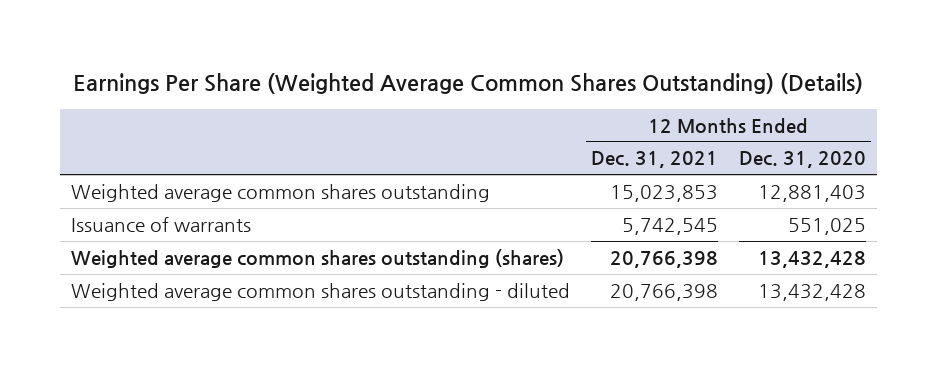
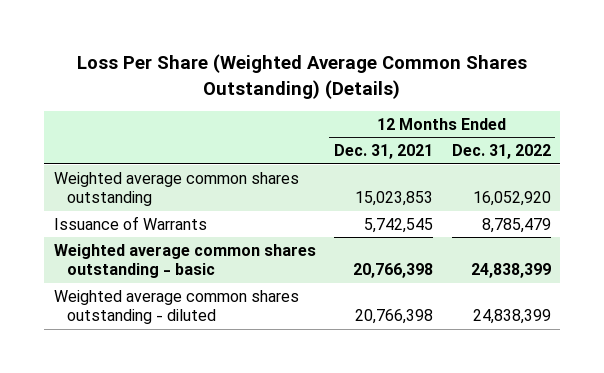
[73,72,864,94] Earnings Per Share (Weighted Average Common Shares Outstanding) (Details) -> [77,54,528,99] Loss Per Share (Weighted Average Common Shares Outstanding) (Details)
[739,151,867,169] Dec. 31, 2020 -> none
none -> [451,144,551,160] Dec. 31, 2022
[70,217,251,233] Issuance of warrants -> [53,215,207,230] Issuance of Warrants
[70,249,564,269] Weighted average common shares outstanding (shares) -> [53,243,316,279] Weighted average common shares outstanding - basic

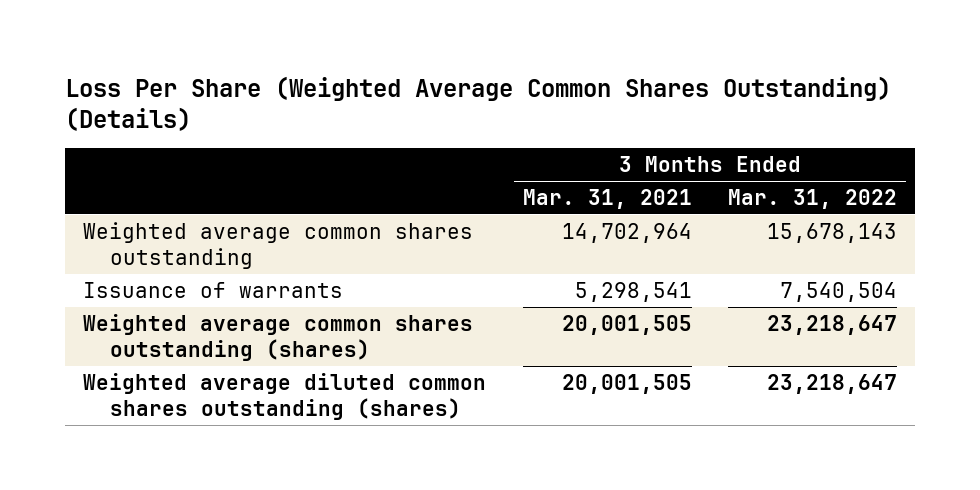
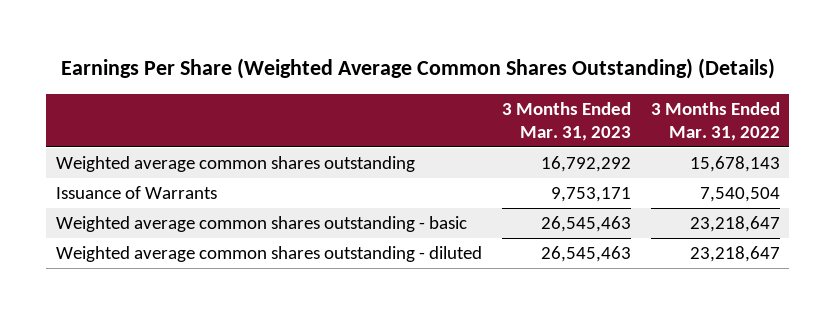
[65,75,892,132] Loss Per Share (Weighted Average Common Shares Outstanding) (Details) -> [60,58,775,80] Earnings Per Share (Weighted Average Common Shares Outstanding) (Details)
[522,188,692,209] Mar. 31, 2021 -> none
none -> [501,101,631,141] 3 Months Ended Mar. 31, 2023
[83,281,344,298] Issuance of warrants -> [56,185,218,199] Issuance of Warrants
[83,313,474,361] Weighted average common shares outstanding (shares) -> [56,215,468,232] Weighted average common shares outstanding - basic
[83,372,487,420] Weighted average diluted common shares outstanding (shares) -> [56,245,483,262] Weighted average common shares outstanding - diluted

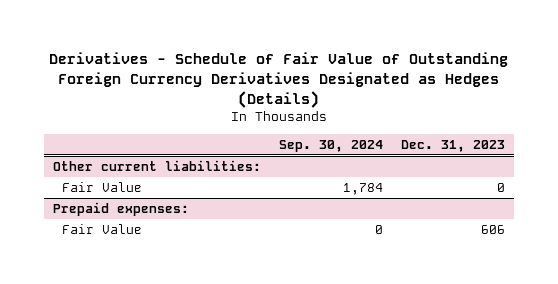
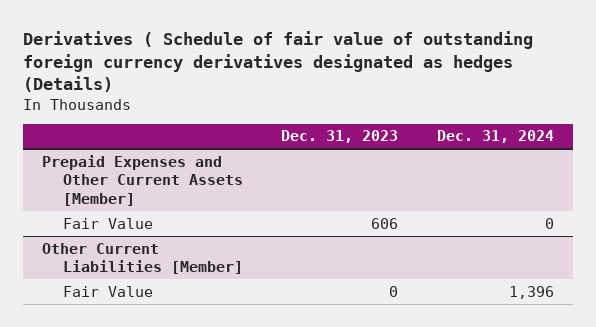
[48,51,508,108] Derivatives - Schedule of Fair Value of Outstanding Foreign Currency Derivatives Designated as Hedges (Details) -> [22,31,533,93] Derivatives ( Schedule of fair value of outstanding foreign currency derivatives designated as hedges (Details)
[278,140,383,153] Sep. 30, 2024 -> none
none -> [436,130,554,144] Dec. 31, 2024
[52,159,261,171] Other current liabilities: -> none
[62,181,143,192] Fair Value -> none
[52,201,189,216] Prepaid expenses: -> [42,154,243,206] Prepaid Expenses and Other Current Assets [Member]
none -> [42,242,243,275] Other Current Liabilities [Member]
none -> [62,285,153,297] Fair Value

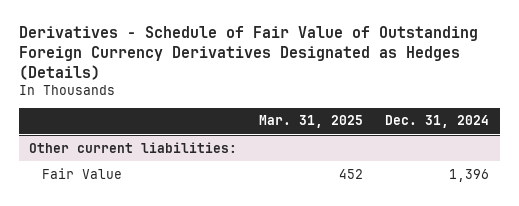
[22,31,533,93] Derivatives ( Schedule of fair value of outstanding foreign currency derivatives designated as hedges (Details) -> [18,26,478,80] Derivatives - Schedule of Fair Value of Outstanding Foreign Currency Derivatives Designated as Hedges (Details)
[281,130,399,144] Dec. 31, 2023 -> none
none -> [259,115,364,129] Mar. 31, 2025
[42,154,243,206] Prepaid Expenses and Other Current Assets [Member] -> none
[62,217,153,229] Fair Value -> none
[42,242,243,275] Other Current Liabilities [Member] -> [29,141,238,153] Other current liabilities:

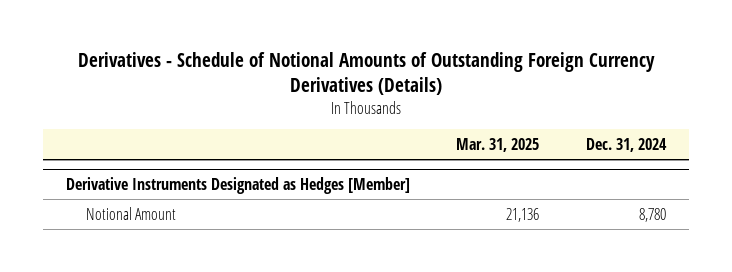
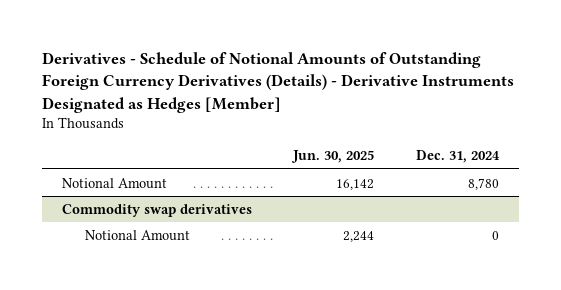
[77,52,655,96] Derivatives - Schedule of Notional Amounts of Outstanding Foreign Currency Derivatives (Details) -> [41,51,514,113] Derivatives - Schedule of Notional Amounts of Outstanding Foreign Currency Derivatives (Details) - Derivative Instruments Designated as Hedges [Member]
[456,137,540,152] Mar. 31, 2025 -> none
none -> [291,150,375,164] Jun. 30, 2025
[65,177,410,195] Derivative Instruments Designated as Hedges [Member] -> none
none -> [62,203,253,217] Commodity swap derivatives
none -> [85,229,191,241] Notional Amount

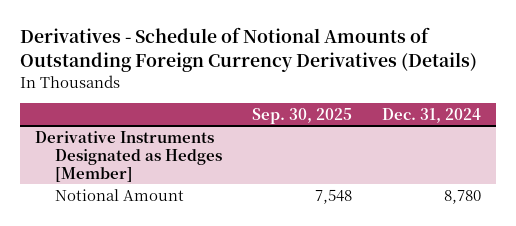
[41,51,514,113] Derivatives - Schedule of Notional Amounts of Outstanding Foreign Currency Derivatives (Details) - Derivative Instruments Designated as Hedges [Member] -> [19,27,477,73] Derivatives - Schedule of Notional Amounts of Outstanding Foreign Currency Derivatives (Details)
[291,150,375,164] Jun. 30, 2025 -> none
none -> [251,107,352,124] Sep. 30, 2025
none -> [34,130,222,182] Derivative Instruments Designated as Hedges [Member]
[62,203,253,217] Commodity swap derivatives -> none
[85,229,191,241] Notional Amount -> none

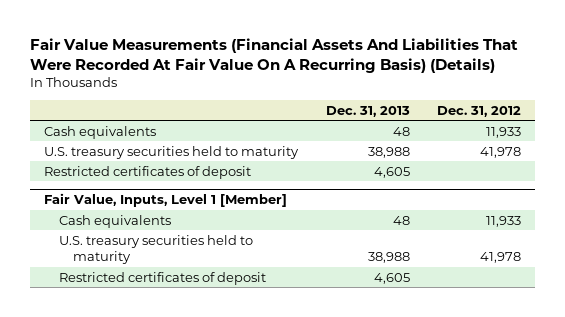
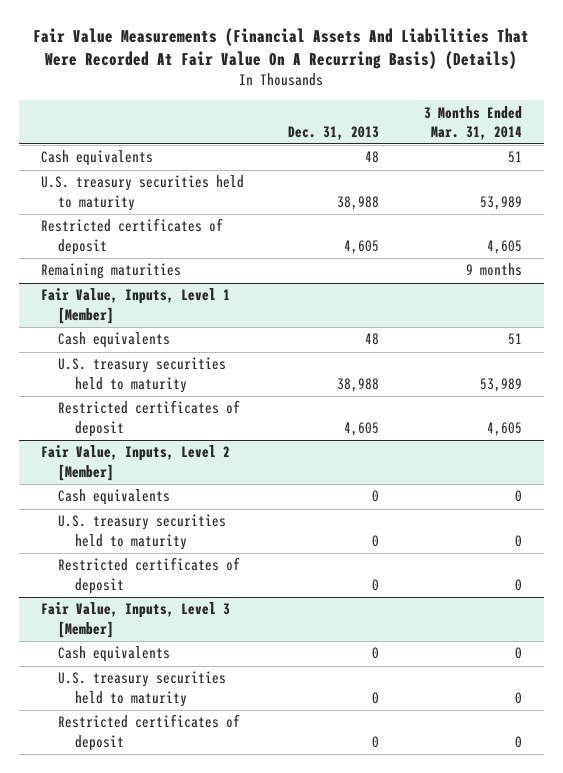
[437,105,522,117] Dec. 31, 2012 -> none
none -> [423,105,522,140] 3 Months Ended Mar. 31, 2014
none -> [41,263,182,280] Remaining maturities
none -> [41,445,231,481] Fair Value, Inputs, Level 2 [Member]
none -> [58,489,171,506] Cash equivalents
none -> [58,514,227,550] U.S. treasury securities held to maturity
none -> [58,557,241,594] Restricted certificates of deposit
none -> [41,602,231,638] Fair Value, Inputs, Level 3 [Member]
none -> [58,646,171,663] Cash equivalents
none -> [58,671,227,707] U.S. treasury securities held to maturity
none -> [58,714,241,751] Restricted certificates of deposit

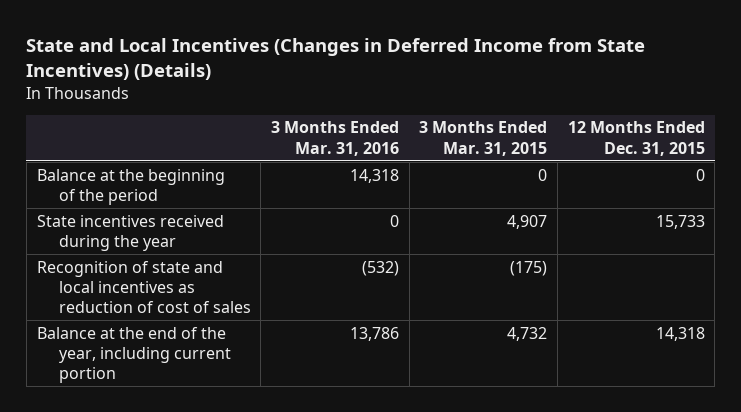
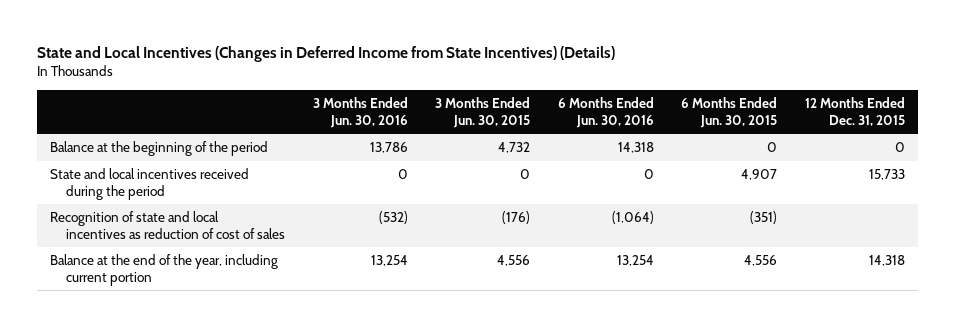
[271,121,400,156] 3 Months Ended Mar. 31, 2016 -> none
[419,121,548,156] 3 Months Ended Mar. 31, 2015 -> none
none -> [312,97,408,128] 3 Months Ended Jun. 30, 2016
none -> [435,97,531,128] 3 Months Ended Jun. 30, 2015
none -> [557,97,654,128] 6 Months Ended Jun. 30, 2016
none -> [681,97,778,128] 6 Months Ended Jun. 30, 2015
[36,214,224,251] State incentives received during the year -> [50,168,250,200] State and local incentives received during the period

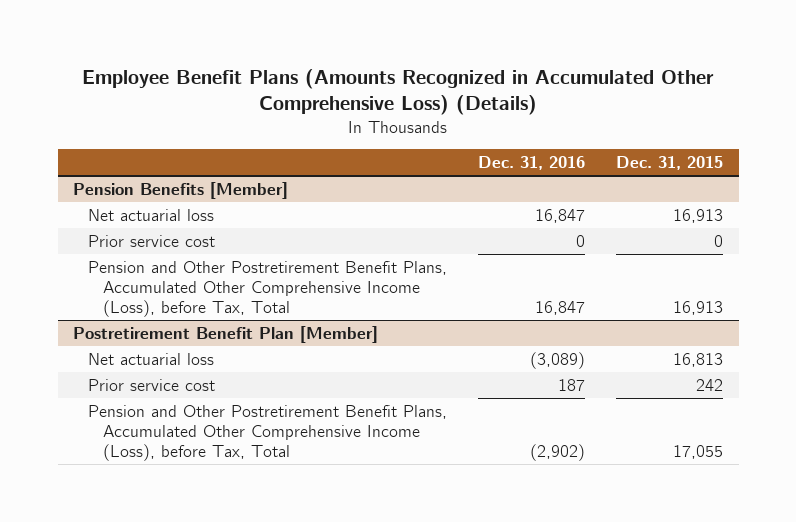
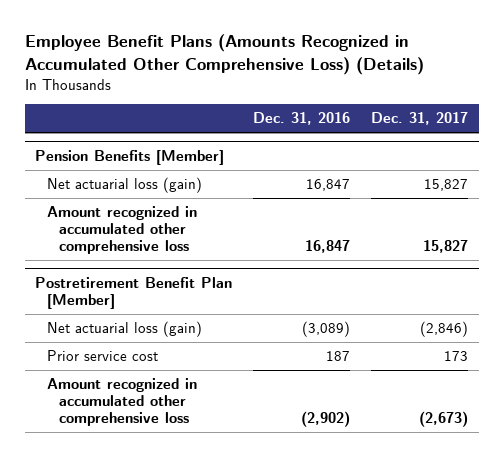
[616,156,724,171] Dec. 31, 2015 -> none
none -> [371,112,469,126] Dec. 31, 2017
[88,234,216,247] Prior service cost -> none
[88,208,215,221] Net actuarial loss -> [47,177,203,194] Net actuarial loss (gain)
[88,260,448,317] Pension and Other Postretirement Benefit Plans, Accumulated Other Comprehensive Income (Loss), before Tax, Total -> [47,206,198,255] Amount recognized in accumulated other comprehensive loss
[88,352,215,365] Net actuarial loss -> [47,321,203,338] Net actuarial loss (gain)
[88,404,448,461] Pension and Other Postretirement Benefit Plans, Accumulated Other Comprehensive Income (Loss), before Tax, Total -> [47,378,198,427] Amount recognized in accumulated other comprehensive loss

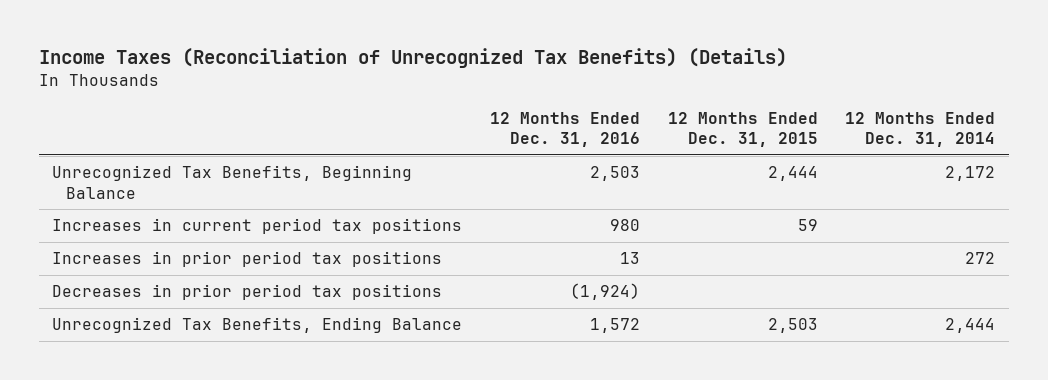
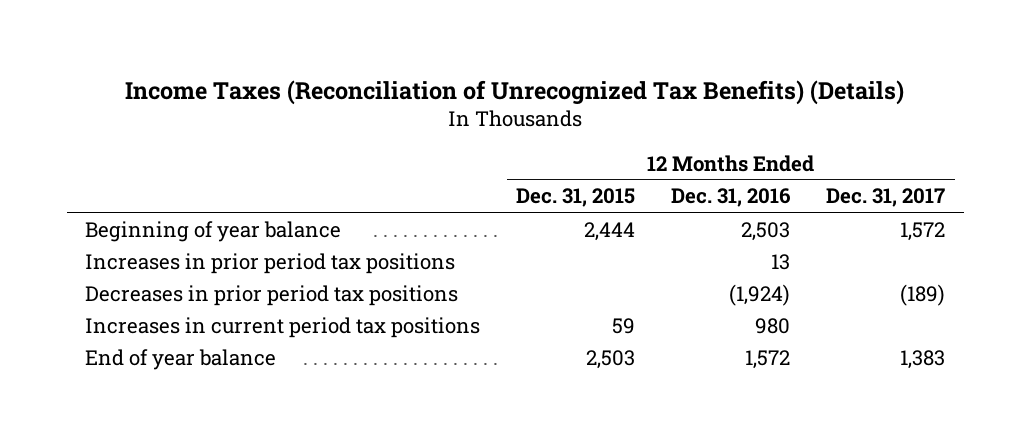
[845,111,996,148] 12 Months Ended Dec. 31, 2014 -> none
none -> [826,188,946,208] Dec. 31, 2017
[52,165,413,199] Unrecognized Tax Benefits, Beginning Balance -> [84,220,341,242] Beginning of year balance
[52,218,463,235] Increases in current period tax positions -> [84,316,480,338] Increases in current period tax positions
[52,317,463,334] Unrecognized Tax Benefits, Ending Balance -> [84,348,276,370] End of year balance

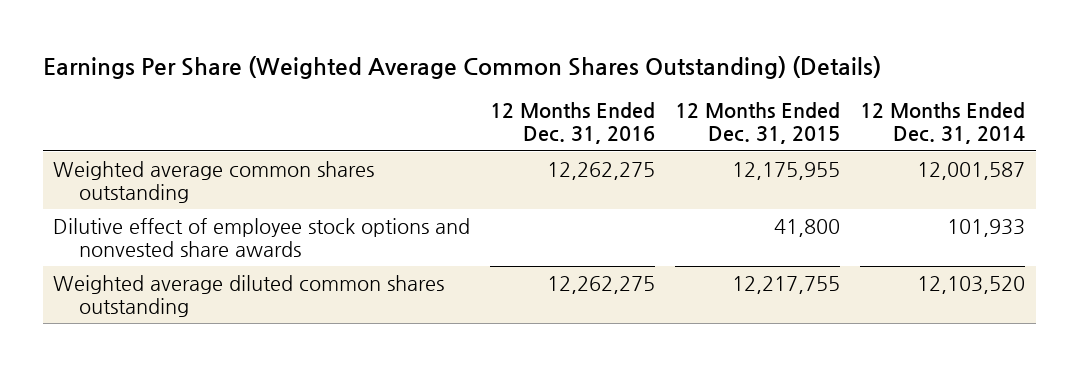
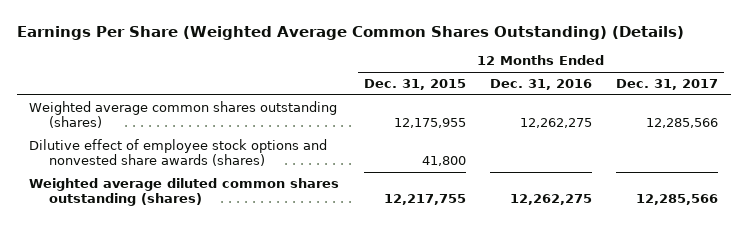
[860,102,1026,145] 12 Months Ended Dec. 31, 2014 -> none
none -> [616,79,719,91] Dec. 31, 2017
[52,161,374,203] Weighted average common shares outstanding -> [29,100,338,129] Weighted average common shares outstanding (shares)
[52,218,470,257] Dilutive effect of employee stock options and nonvested share awards -> [29,138,328,167] Dilutive effect of employee stock options and nonvested share awards (shares)
[52,275,444,317] Weighted average diluted common shares outstanding -> [29,177,340,207] Weighted average diluted common shares outstanding (shares)

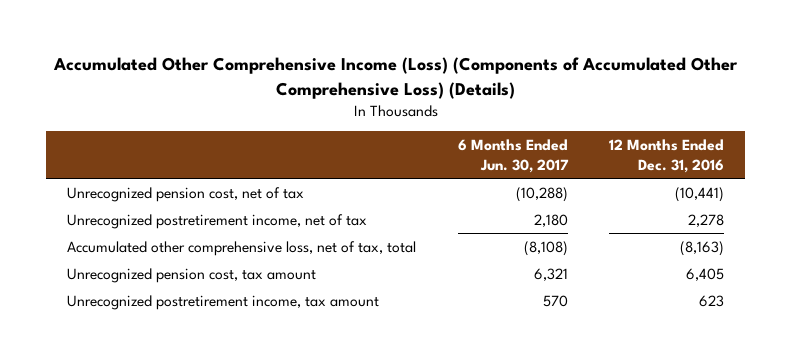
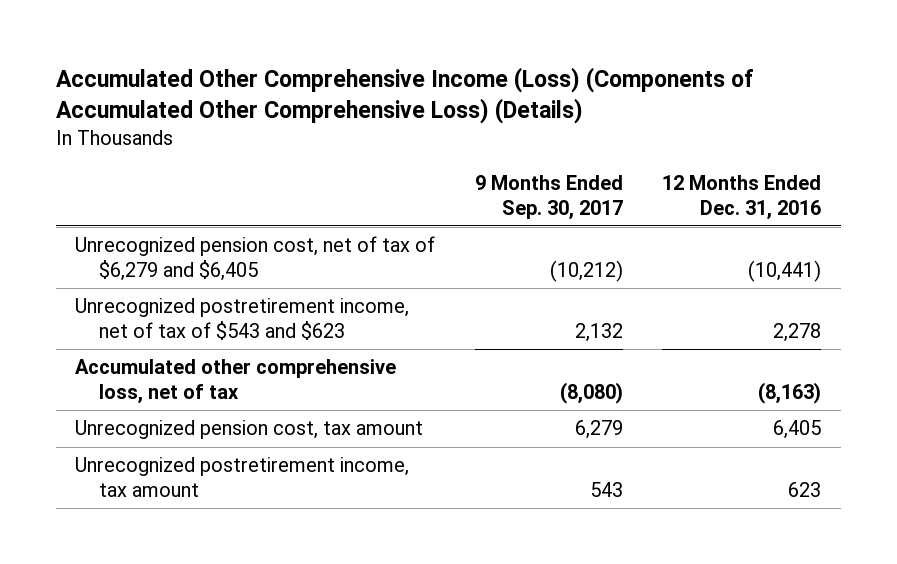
[457,138,569,173] 6 Months Ended Jun. 30, 2017 -> none
none -> [474,175,623,220] 9 Months Ended Sep. 30, 2017
[66,186,304,202] Unrecognized pension cost, net of tax -> [75,236,436,281] Unrecognized pension cost, net of tax of $6,279 and $6,405
[66,213,367,229] Unrecognized postretirement income, net of tax -> [75,298,410,340] Unrecognized postretirement income, net of tax of $543 and $623
[66,240,416,256] Accumulated other comprehensive loss, net of tax, total -> [75,359,397,404] Accumulated other comprehensive loss, net of tax

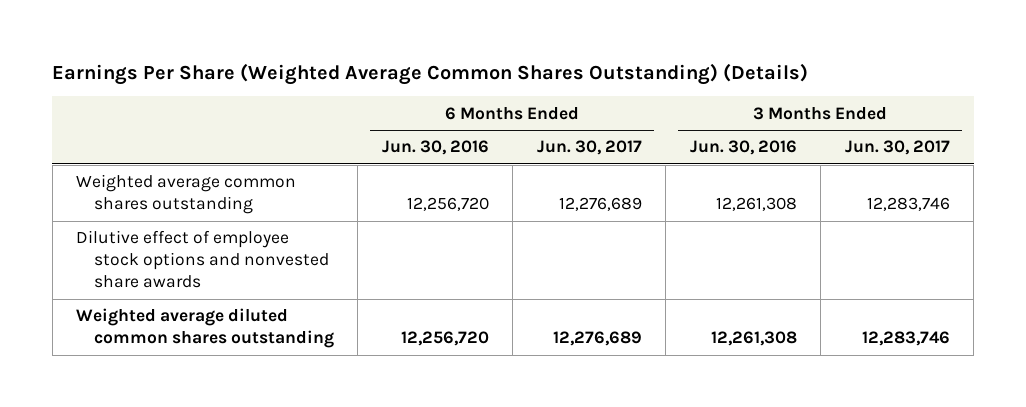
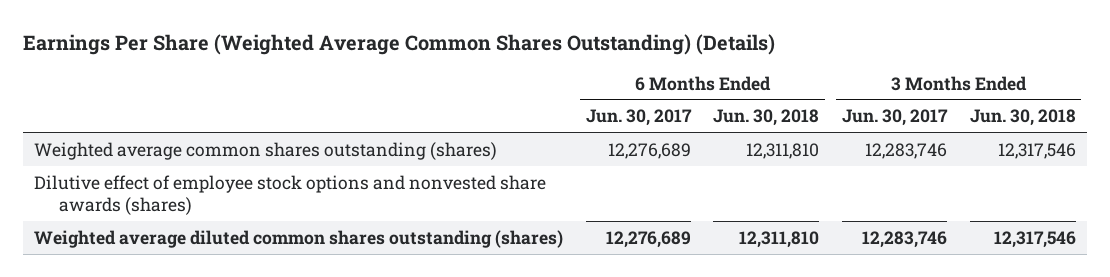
[381,140,489,156] Jun. 30, 2016 -> none
[689,140,797,156] Jun. 30, 2016 -> none
none -> [713,109,820,127] Jun. 30, 2018
none -> [969,109,1076,127] Jun. 30, 2018
[76,174,297,215] Weighted average common shares outstanding -> [33,141,497,160] Weighted average common shares outstanding (shares)
[76,230,330,289] Dilutive effect of employee stock options and nonvested share awards -> [33,174,546,215] Dilutive effect of employee stock options and nonvested share awards (shares)
[76,308,335,349] Weighted average diluted common shares outstanding -> [33,229,563,248] Weighted average diluted common shares outstanding (shares)

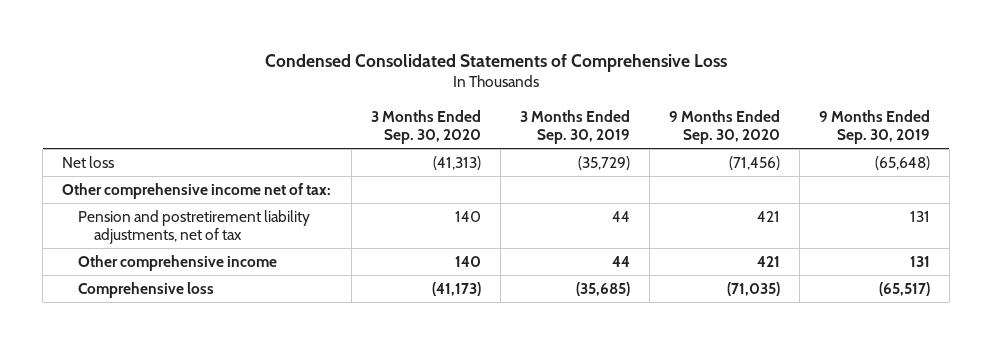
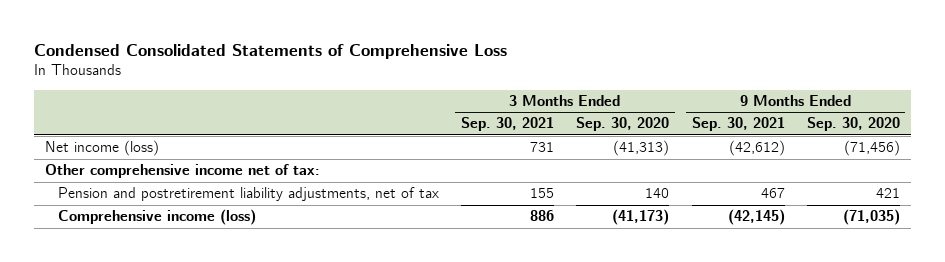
[519,109,630,144] 3 Months Ended Sep. 30, 2019 -> none
[818,109,930,144] 9 Months Ended Sep. 30, 2019 -> none
none -> [460,117,554,132] Sep. 30, 2021
none -> [691,117,785,132] Sep. 30, 2021
[62,156,115,169] Net loss -> [44,140,159,157] Net income (loss)
[78,255,278,272] Other comprehensive income -> none
[78,282,215,299] Comprehensive loss -> [57,209,256,226] Comprehensive income (loss)

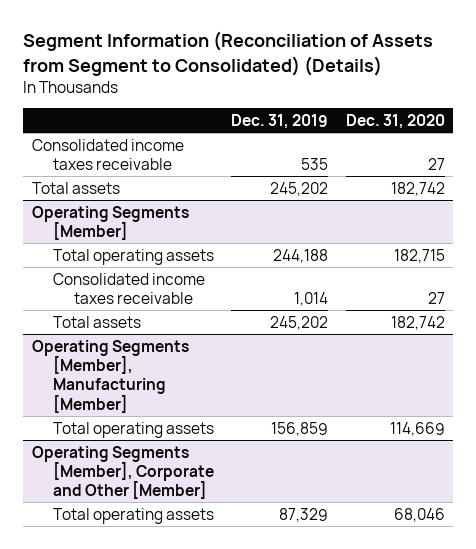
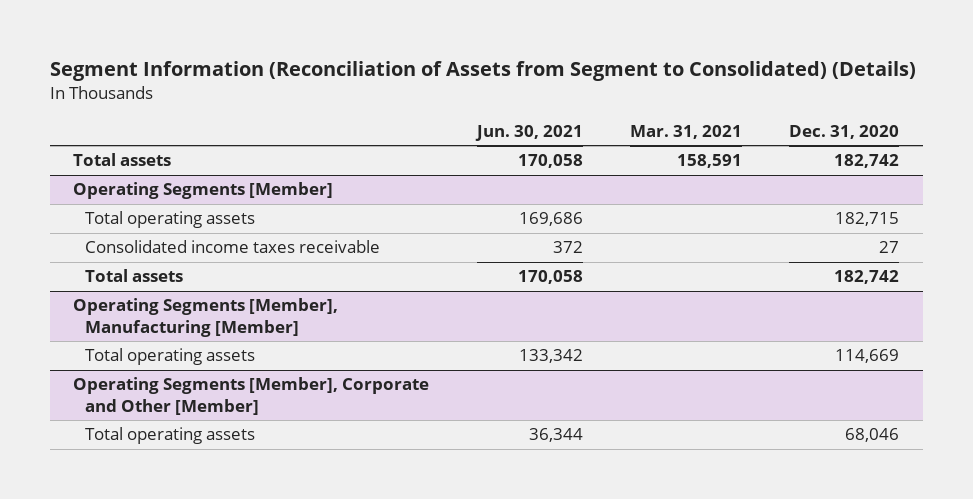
[231,113,329,129] Dec. 31, 2019 -> none
none -> [474,125,583,142] Jun. 30, 2021
none -> [629,125,742,140] Mar. 31, 2021
[31,138,184,170] Consolidated income taxes receivable -> none

